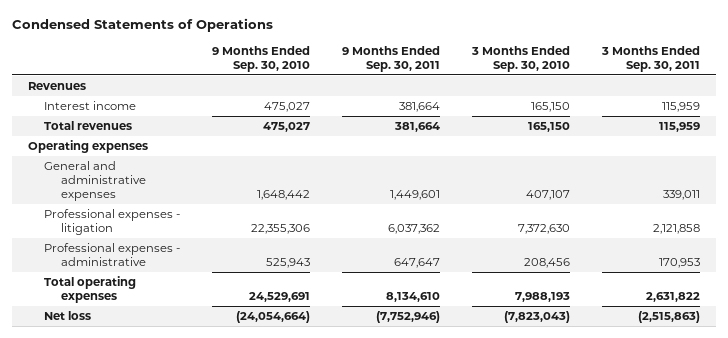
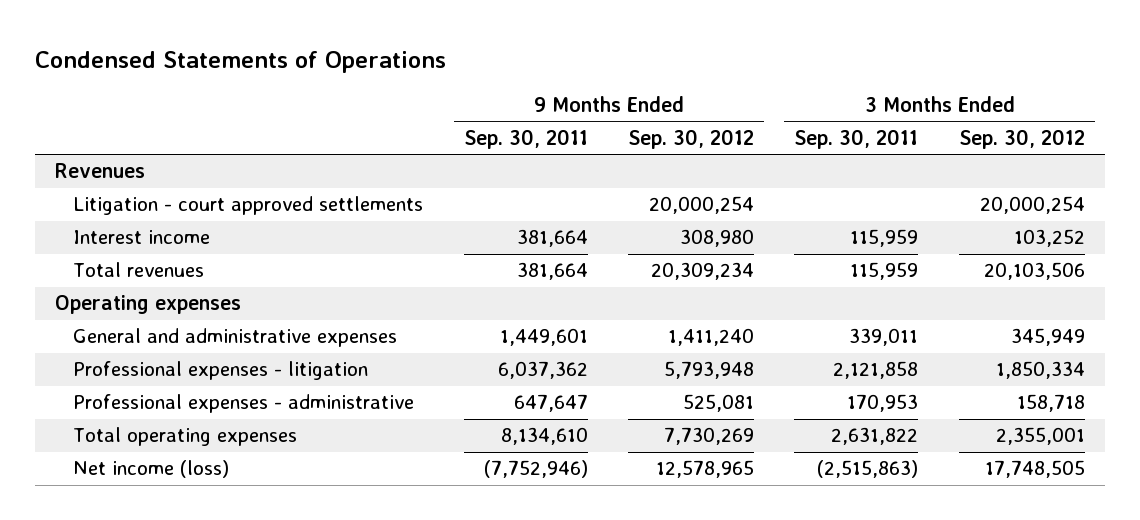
[212,45,311,72] 9 Months Ended Sep. 30, 2010 -> none
[471,45,571,72] 3 Months Ended Sep. 30, 2010 -> none
none -> [628,129,755,150] Sep. 30, 2012
none -> [958,129,1085,150] Sep. 30, 2012
none -> [73,196,424,216] Litigation - court approved settlements
[44,310,92,320] Net loss -> [73,460,230,479] Net income (loss)

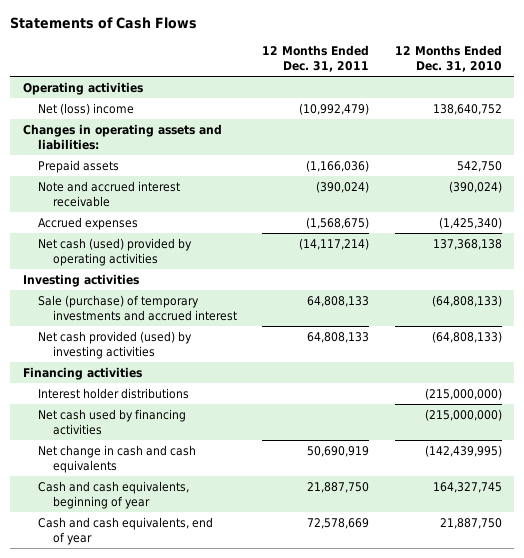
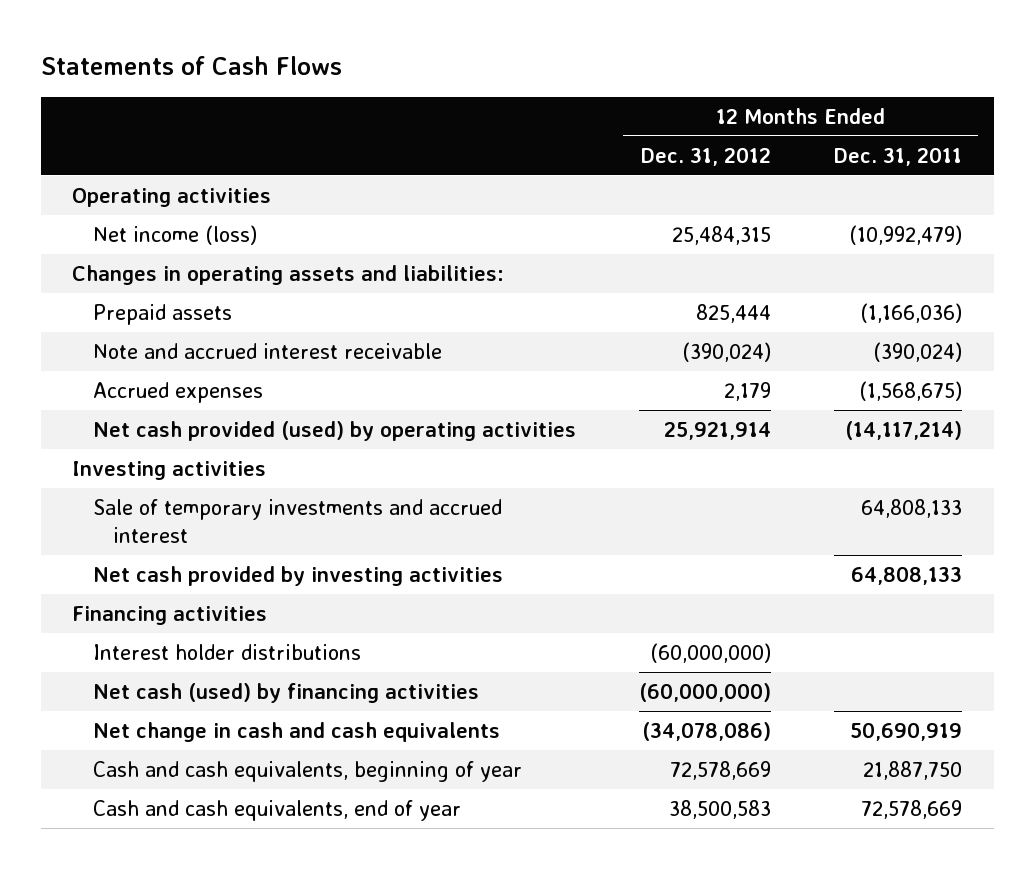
[394,44,502,73] 12 Months Ended Dec. 31, 2010 -> none
none -> [641,146,772,166] Dec. 31, 2012
[37,102,134,115] Net (loss) income -> [92,224,257,245] Net income (loss)
[37,237,192,266] Net cash (used) provided by operating activities -> [92,420,576,441] Net cash provided (used) by operating activities
[37,294,237,321] Sale (purchase) of temporary investments and accrued interest -> [92,498,502,544] Sale of temporary investments and accrued interest
[37,330,192,359] Net cash provided (used) by investing activities -> [92,565,503,586] Net cash provided by investing activities
[37,408,186,435] Net cash used by financing activities -> [92,682,479,703] Net cash (used) by financing activities

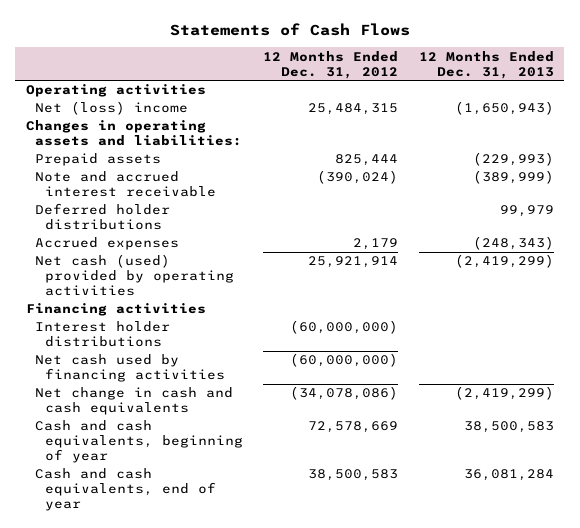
[834,146,963,166] Dec. 31, 2011 -> none
none -> [419,50,555,79] 12 Months Ended Dec. 31, 2013
[92,224,257,245] Net income (loss) -> [35,101,189,116] Net (loss) income
none -> [35,203,171,231] Deferred holder distributions
[72,460,267,480] Investing activities -> none
[92,498,502,544] Sale of temporary investments and accrued interest -> none
[92,565,503,586] Net cash provided by investing activities -> none
[92,420,576,441] Net cash provided (used) by operating activities -> [35,254,234,296] Net cash (used) provided by operating activities
[92,682,479,703] Net cash (used) by financing activities -> [35,354,225,383] Net cash used by financing activities

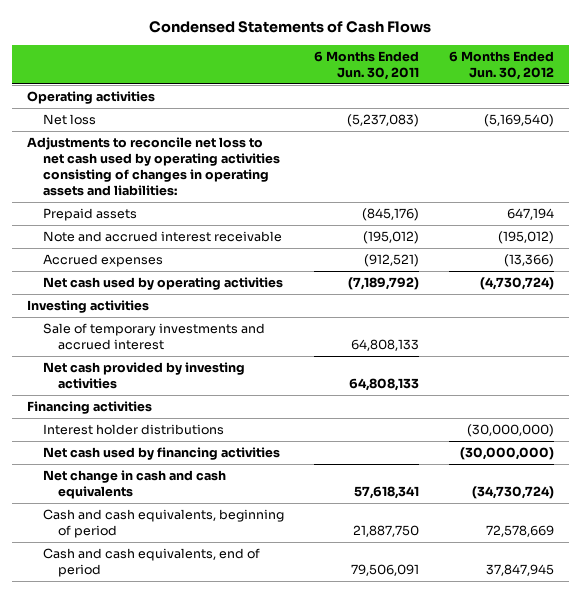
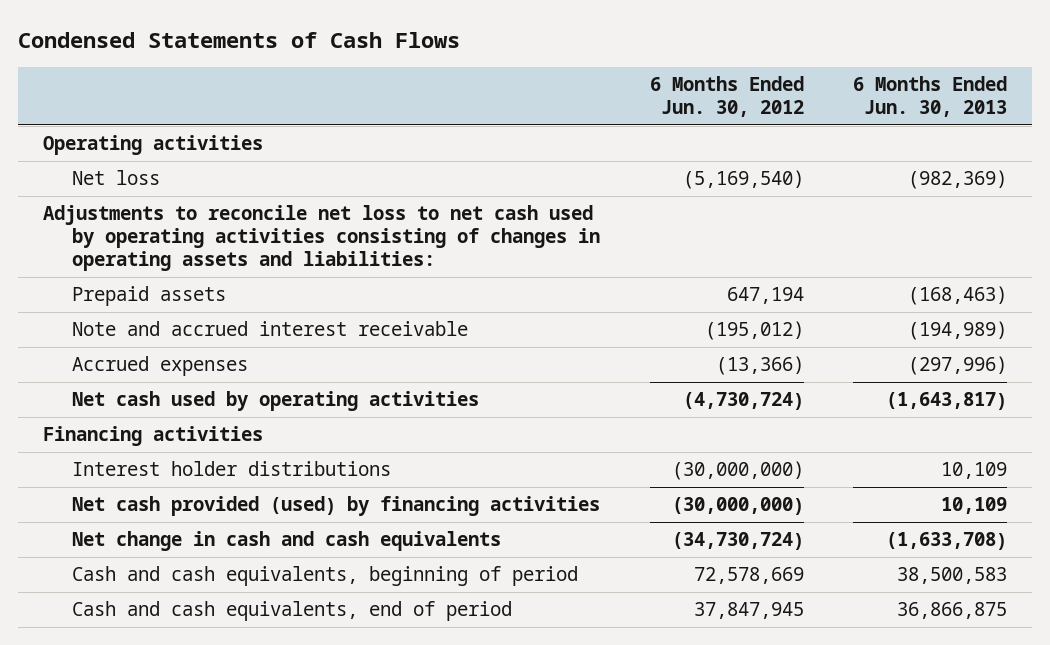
[313,50,419,80] 6 Months Ended Jun. 30, 2011 -> none
none -> [853,76,1008,117] 6 Months Ended Jun. 30, 2013
[27,300,150,314] Investing activities -> none
[42,323,265,351] Sale of temporary investments and accrued interest -> none
[42,362,245,390] Net cash provided by investing activities -> none
[42,447,280,461] Net cash used by financing activities -> [72,496,601,517] Net cash provided (used) by financing activities

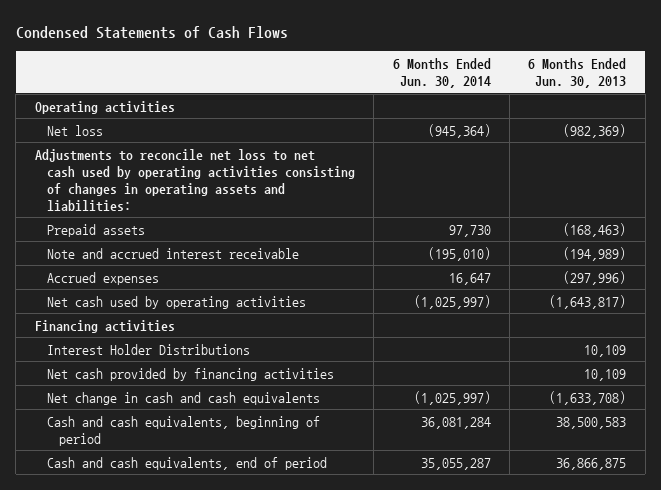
[649,76,804,117] 6 Months Ended Jun. 30, 2012 -> none
none -> [392,57,491,88] 6 Months Ended Jun. 30, 2014
[72,461,392,477] Interest holder distributions -> [46,343,250,355] Interest Holder Distributions
[72,496,601,517] Net cash provided (used) by financing activities -> [46,367,334,381] Net cash provided by financing activities

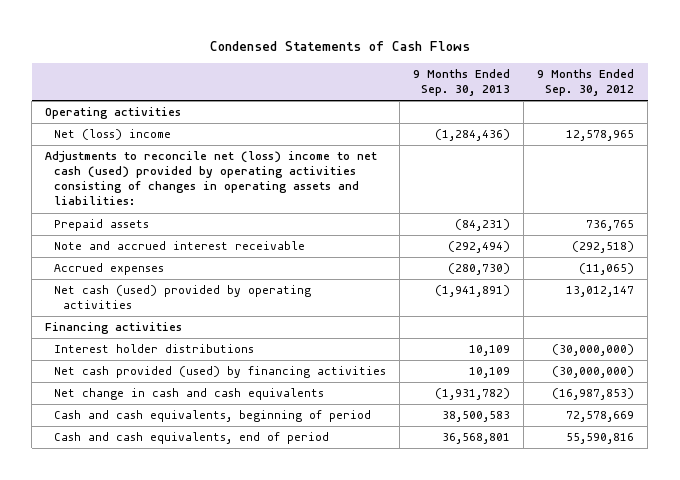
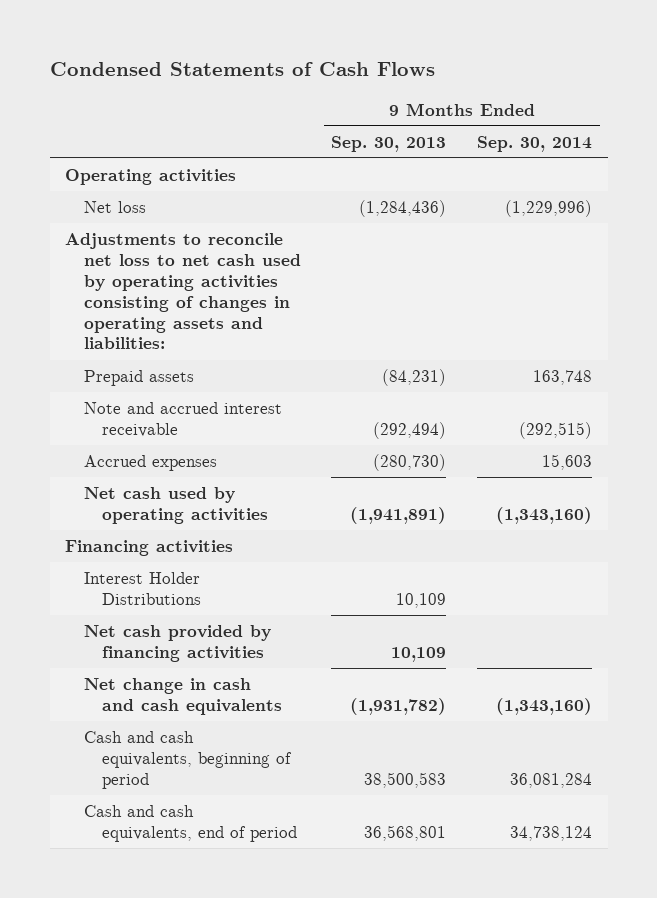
[537,68,635,97] 9 Months Ended Sep. 30, 2012 -> none
none -> [477,135,593,152] Sep. 30, 2014
[54,129,172,141] Net (loss) income -> [83,201,146,214] Net loss
[45,151,378,206] Adjustments to reconcile net (loss) income to net cash (used) provided by operating activities consisting of changes in operating assets and liabilities: -> [65,233,301,350] Adjustments to reconcile net loss to net cash used by operating activities consisting of changes in operating assets and liabilities:
[54,285,312,310] Net cash (used) provided by operating activities -> [83,487,269,524] Net cash used by operating activities
[54,344,255,354] Interest holder distributions -> [83,572,202,605] Interest Holder Distributions
[54,366,387,379] Net cash provided (used) by financing activities -> [83,625,271,662] Net cash provided by financing activities

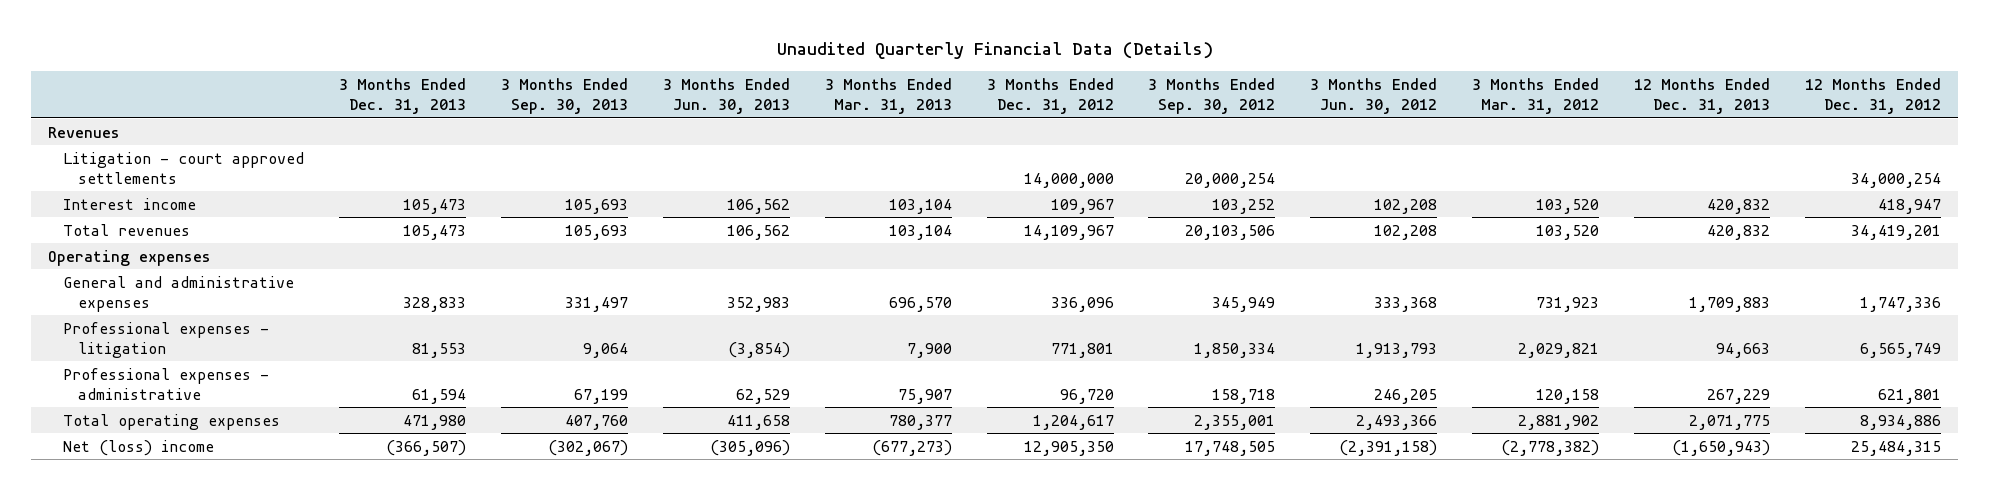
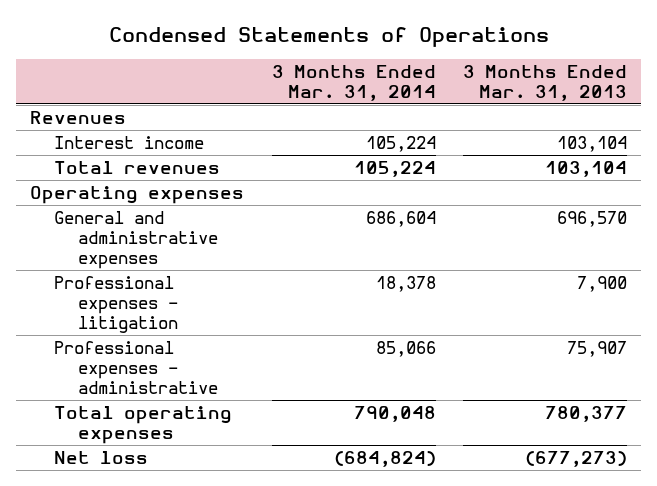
[776,42,1213,60] Unaudited Quarterly Financial Data (Details) -> [108,27,549,48] Condensed Statements of Operations
[339,77,467,114] 3 Months Ended Dec. 31, 2013 -> none
[500,77,628,114] 3 Months Ended Sep. 30, 2013 -> none
[662,77,790,114] 3 Months Ended Jun. 30, 2013 -> none
[986,77,1114,114] 3 Months Ended Dec. 31, 2012 -> none
[1148,77,1276,114] 3 Months Ended Sep. 30, 2012 -> none
[1310,77,1438,114] 3 Months Ended Jun. 30, 2012 -> none
[1472,77,1600,114] 3 Months Ended Mar. 31, 2012 -> none
[1633,77,1770,114] 12 Months Ended Dec. 31, 2013 -> none
[1804,77,1941,114] 12 Months Ended Dec. 31, 2012 -> none
none -> [271,64,436,101] 3 Months Ended Mar. 31, 2014
[63,151,305,184] Litigation - court approved settlements -> none
[63,439,215,456] Net (loss) income -> [54,450,149,464] Net loss

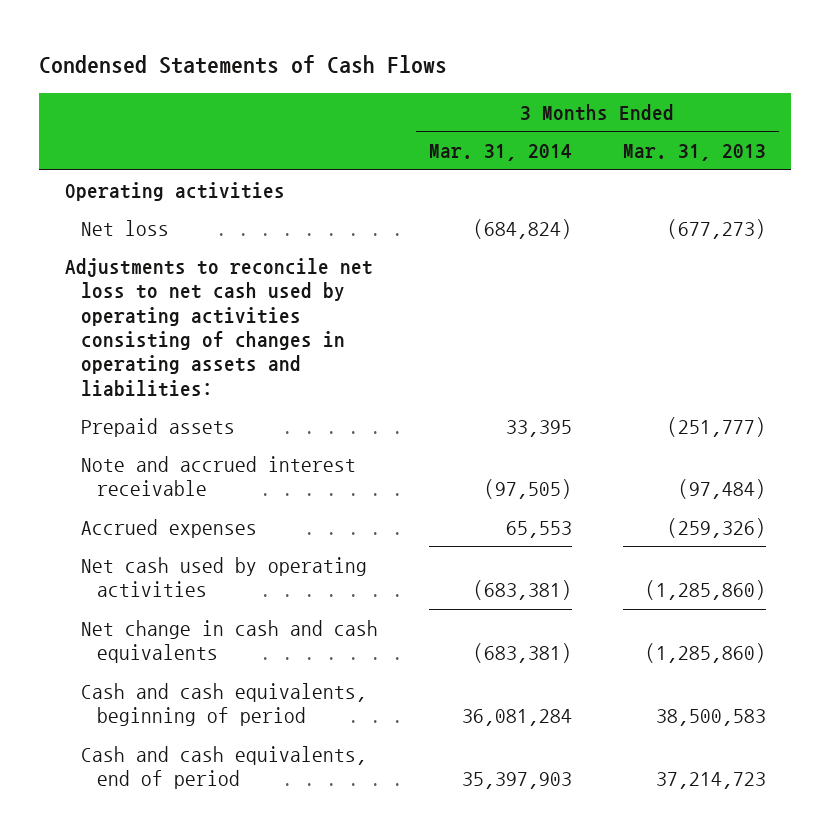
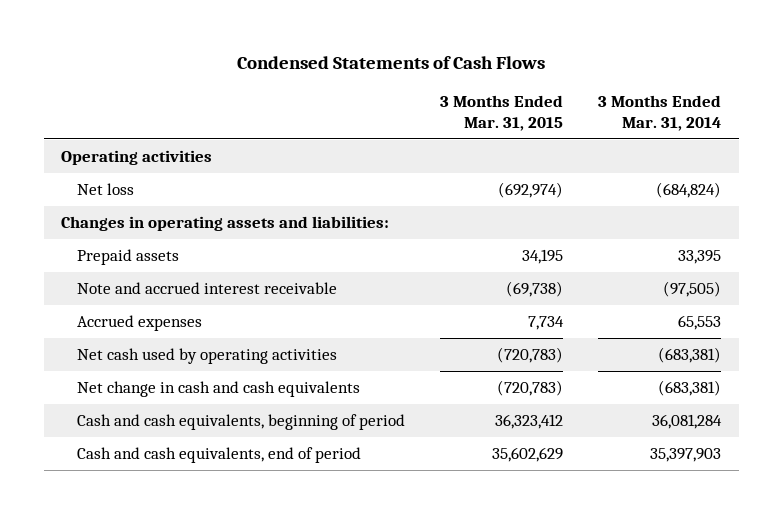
[622,144,766,162] Mar. 31, 2013 -> none
none -> [440,95,564,131] 3 Months Ended Mar. 31, 2015
[64,257,373,397] Adjustments to reconcile net loss to net cash used by operating activities consisting of changes in operating assets and liabilities: -> [61,215,390,231] Changes in operating assets and liabilities:

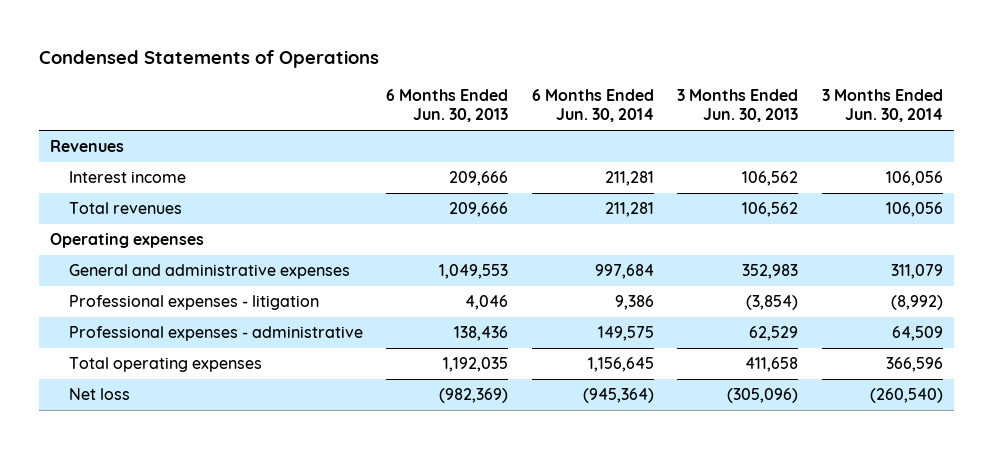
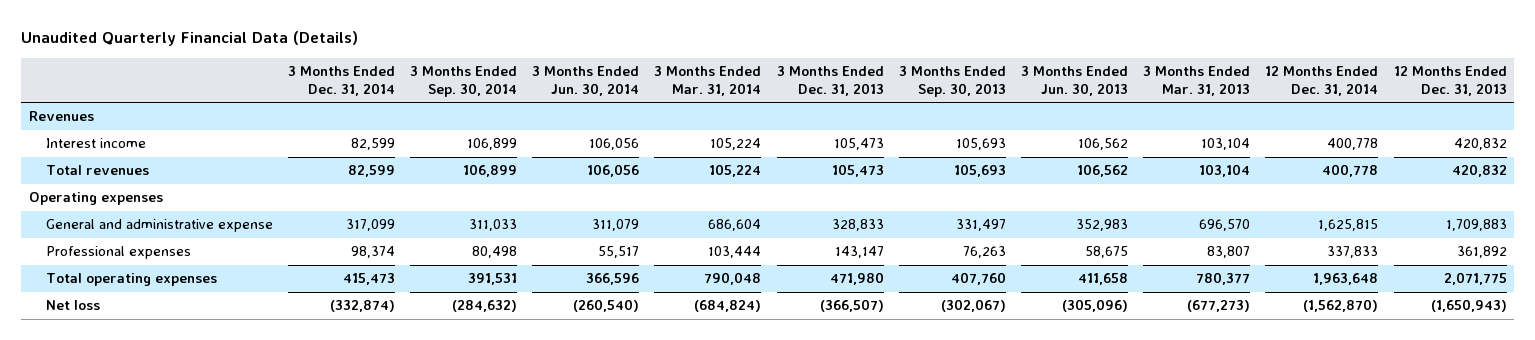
[38,49,379,68] Condensed Statements of Operations -> [20,31,358,47] Unaudited Quarterly Financial Data (Details)
[386,88,509,123] 6 Months Ended Jun. 30, 2013 -> none
[531,88,654,123] 6 Months Ended Jun. 30, 2014 -> none
none -> [287,66,395,96] 3 Months Ended Dec. 31, 2014
none -> [409,66,517,97] 3 Months Ended Sep. 30, 2014
none -> [654,66,762,96] 3 Months Ended Mar. 31, 2014
none -> [776,66,884,96] 3 Months Ended Dec. 31, 2013
none -> [898,66,1006,97] 3 Months Ended Sep. 30, 2013
none -> [1143,66,1251,96] 3 Months Ended Mar. 31, 2013
none -> [1265,66,1379,96] 12 Months Ended Dec. 31, 2014
none -> [1393,66,1507,96] 12 Months Ended Dec. 31, 2013
[69,295,320,311] Professional expenses - litigation -> none
[69,264,351,280] General and administrative expenses -> [45,219,273,233] General and administrative expense
[69,326,364,342] Professional expenses - administrative -> [45,246,191,260] Professional expenses
[749,326,799,342] 62,529 -> [1084,246,1128,259] 58,675
[891,326,943,342] 64,509 -> [598,246,640,259] 55,517

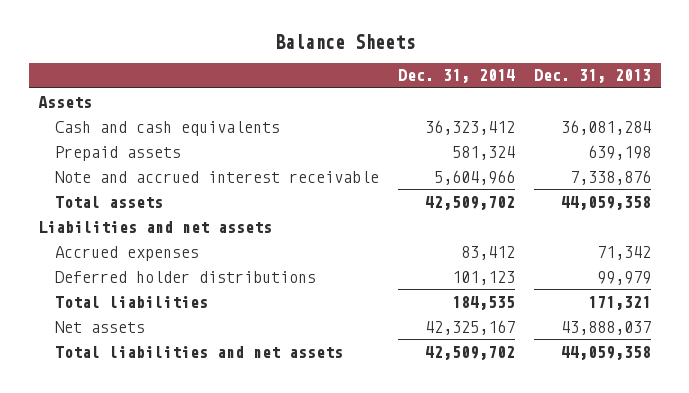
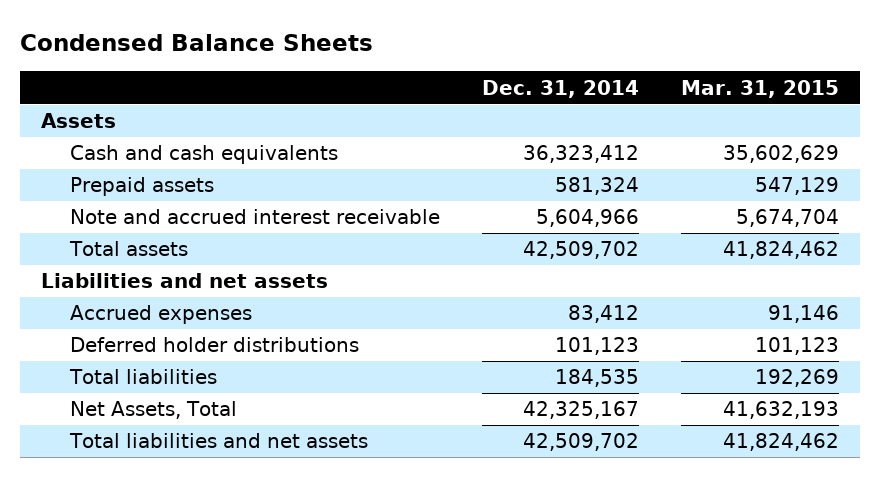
[274,34,415,50] Balance Sheets -> [19,34,373,52] Condensed Balance Sheets
[534,69,652,84] Dec. 31, 2013 -> none
none -> [680,79,839,98] Mar. 31, 2015
[54,320,145,333] Net assets -> [69,401,237,420] Net Assets, Total

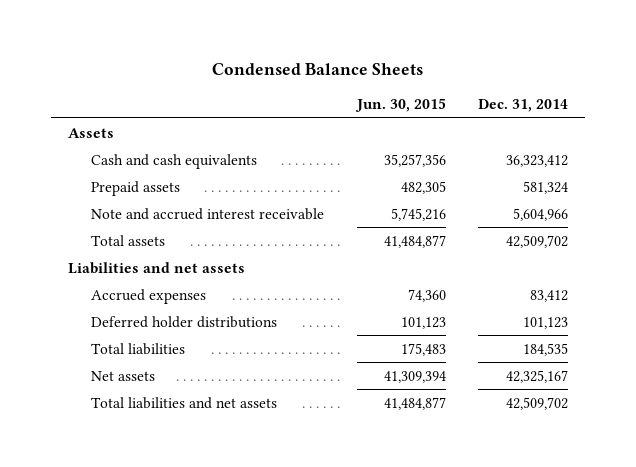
[680,79,839,98] Mar. 31, 2015 -> none
none -> [354,97,446,112] Jun. 30, 2015
[69,401,237,420] Net Assets, Total -> [90,370,155,381] Net assets

